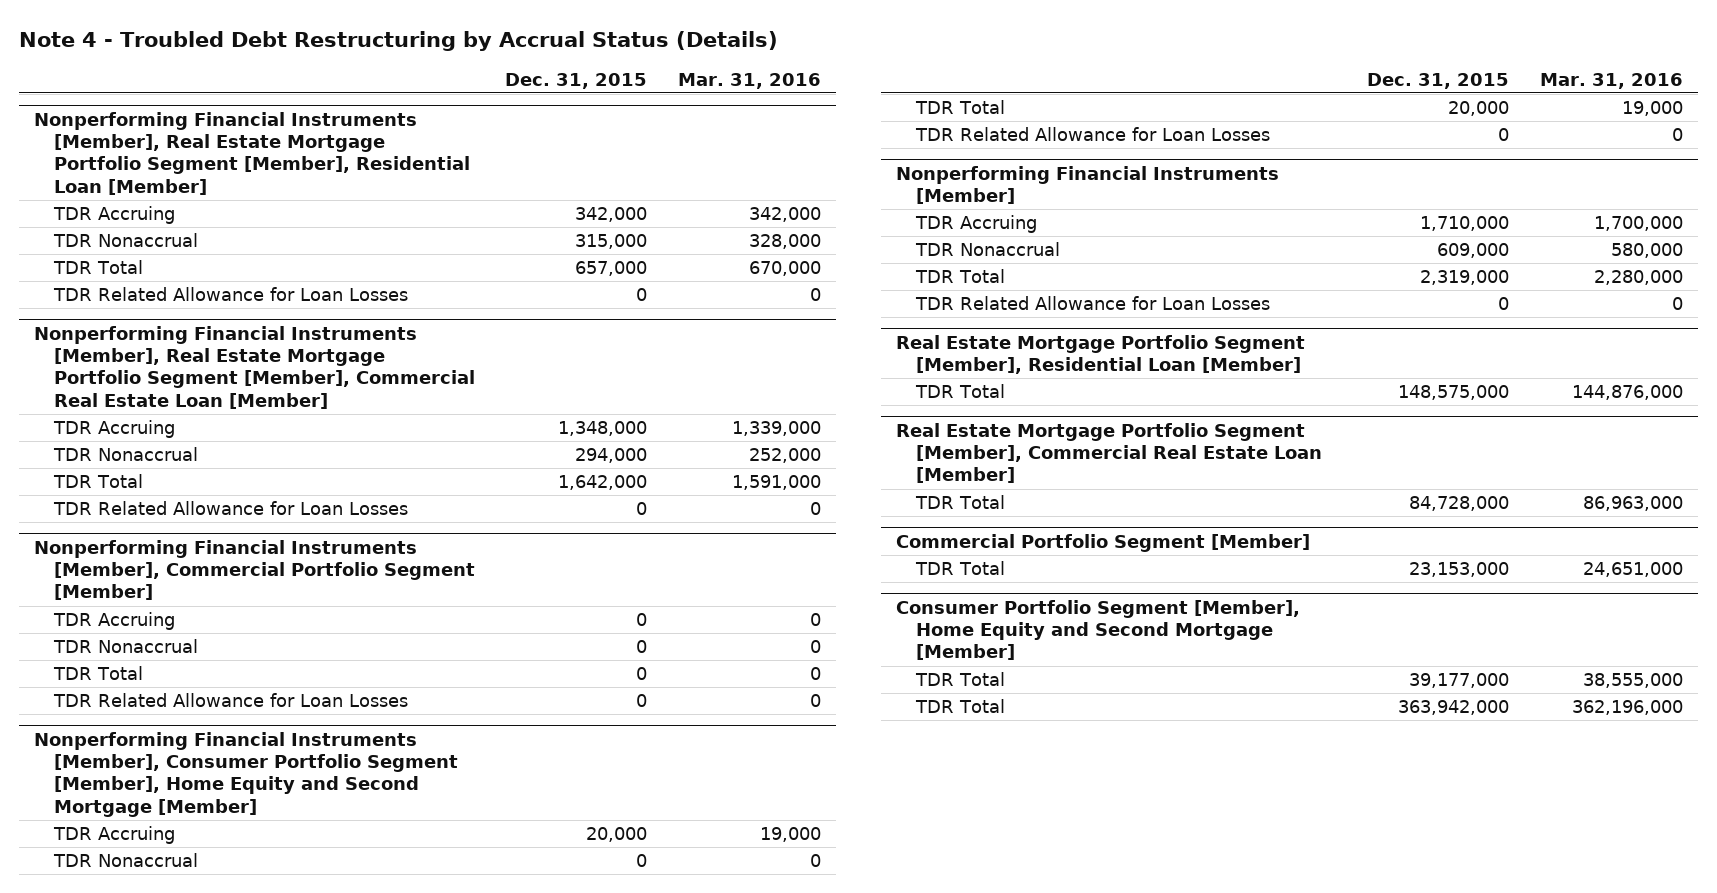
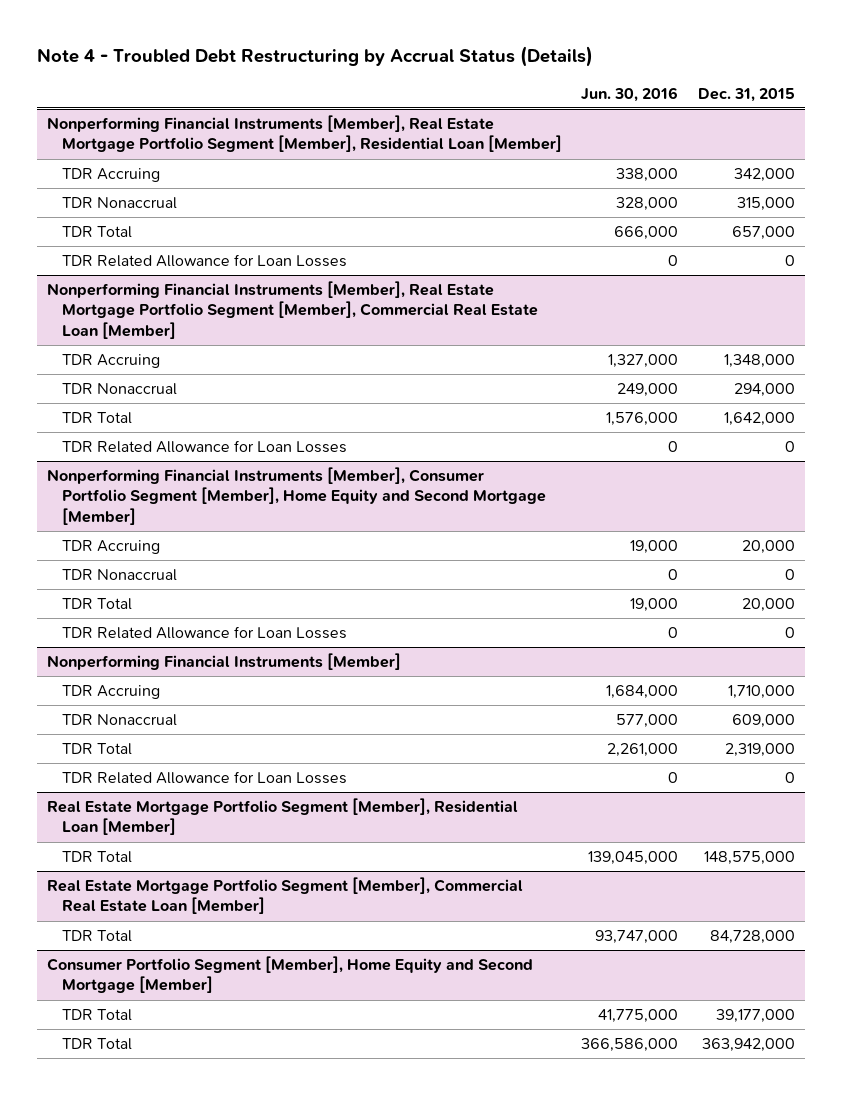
[677,72,821,89] Mar. 31, 2016 -> none
none -> [581,86,679,102] Jun. 30, 2016
[34,539,475,601] Nonperforming Financial Instruments [Member], Commercial Portfolio Segment [Member] -> none
[52,612,175,631] TDR Accruing -> none
[52,639,198,654] TDR Nonaccrual -> none
[52,666,143,681] TDR Total -> none
[52,693,408,708] TDR Related Allowance for Loan Losses -> none
[896,533,1311,552] Commercial Portfolio Segment [Member] -> none
[914,561,1005,576] TDR Total -> none

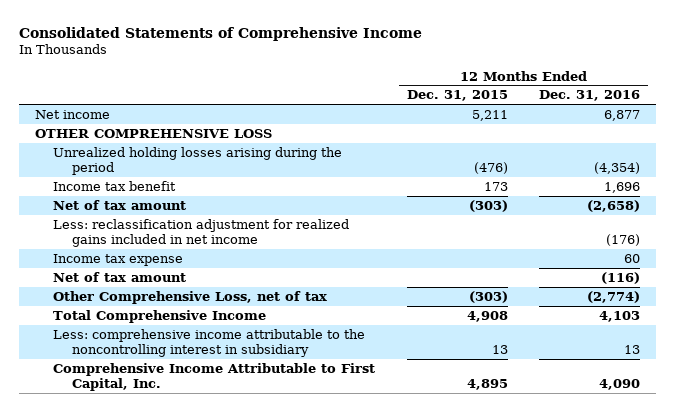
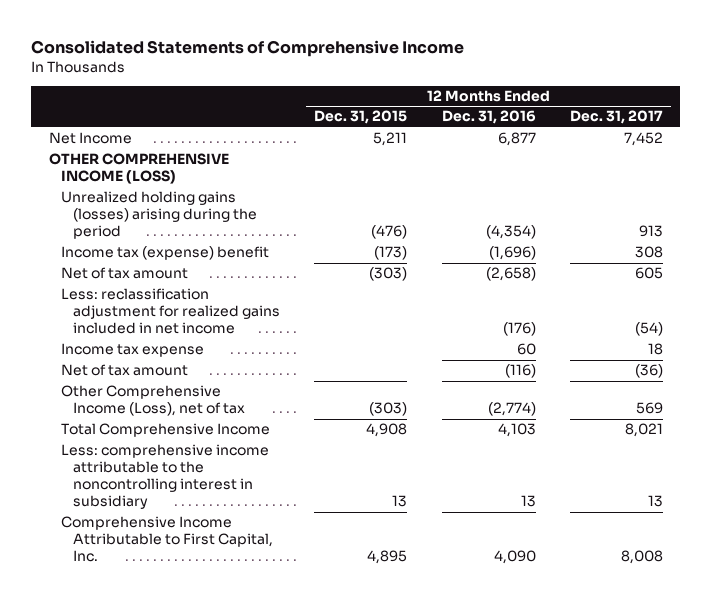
none -> [569,110,663,125] Dec. 31, 2017
[34,109,110,119] Net income -> [48,132,132,145] Net Income
[34,128,272,138] OTHER COMPREHENSIVE LOSS -> [48,153,229,185] OTHER COMPREHENSIVE INCOME (LOSS)
[53,146,343,176] Unrealized holding losses arising during the period -> [60,191,257,240] Unrealized holding gains (losses) arising during the period
[53,180,177,191] Income tax benefit -> [60,246,269,261] Income tax (expense) benefit
[483,181,508,191] 173 -> [374,246,408,261] (173)
[604,181,641,193] 1,696 -> [488,246,536,261] (1,696)
[53,290,328,304] Other Comprehensive Loss, net of tax -> [60,385,245,417] Other Comprehensive Income (Loss), net of tax

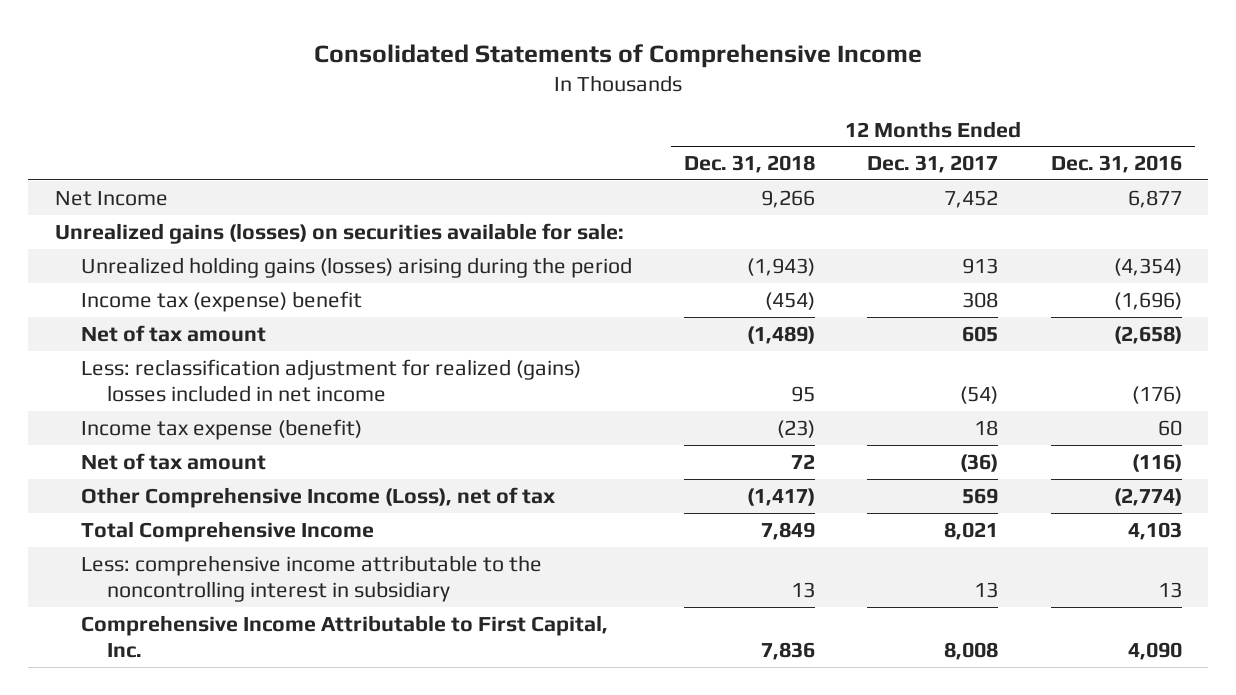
[314,110,408,125] Dec. 31, 2015 -> none
none -> [683,155,815,174] Dec. 31, 2018
[48,153,229,185] OTHER COMPREHENSIVE INCOME (LOSS) -> none
none -> [54,222,624,244] Unrealized gains (losses) on securities available for sale:
[60,288,280,335] Less: reclassification adjustment for realized gains included in net income -> [80,358,581,403] Less: reclassification adjustment for realized (gains) losses included in net income
[60,343,204,358] Income tax expense -> [80,418,362,440] Income tax expense (benefit)

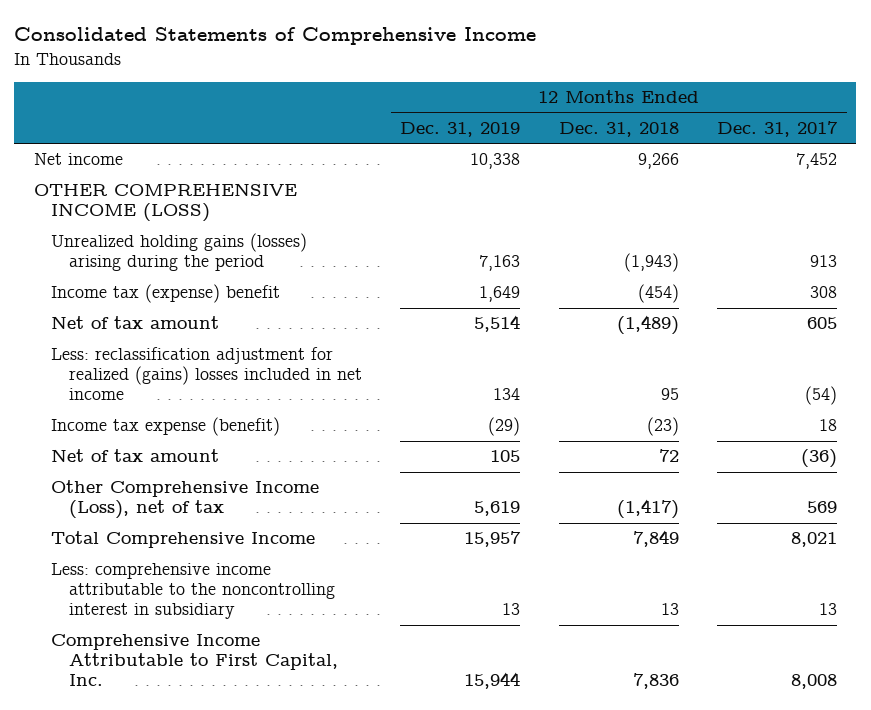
[1050,155,1182,174] Dec. 31, 2016 -> none
none -> [400,121,521,137] Dec. 31, 2019
[54,222,624,244] Unrealized gains (losses) on securities available for sale: -> none
[54,190,168,206] Net Income -> [33,153,123,166] Net income
none -> [33,183,297,223] OTHER COMPREHENSIVE INCOME (LOSS)

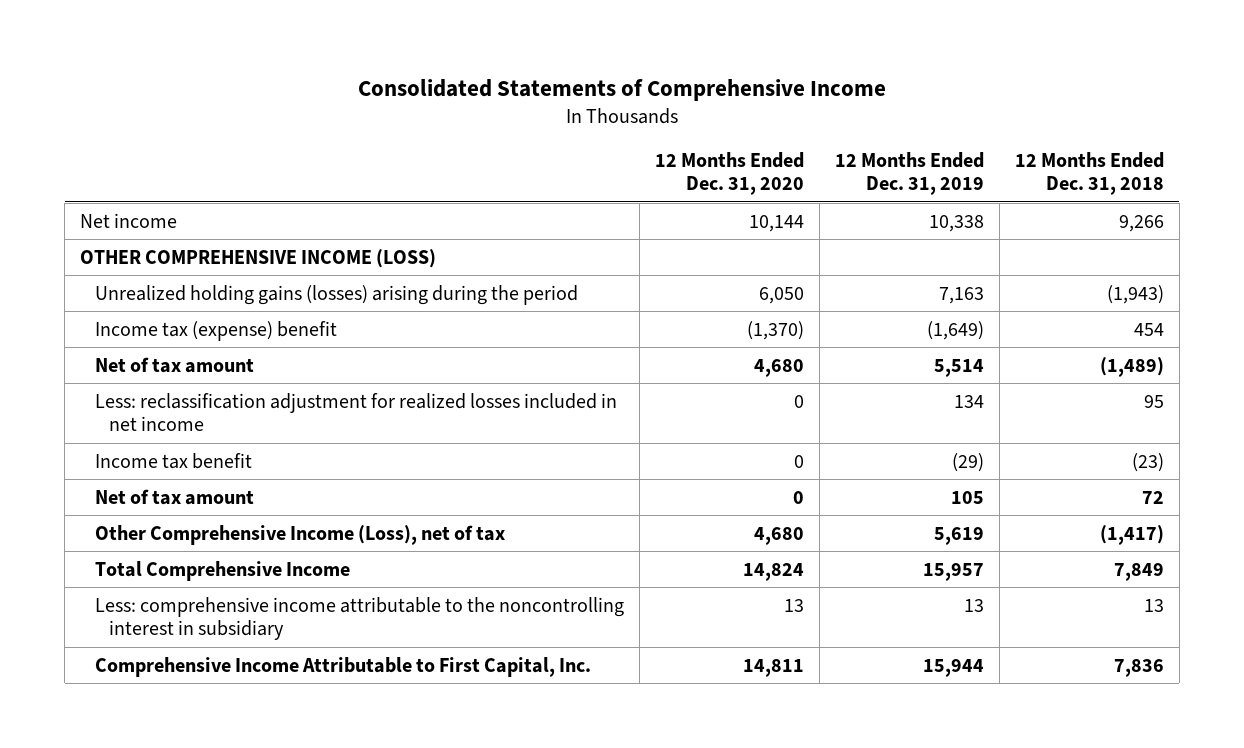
[716,120,838,137] Dec. 31, 2017 -> none
none -> [654,151,804,196] 12 Months Ended Dec. 31, 2020
[479,286,521,303] 1,649 -> [926,320,984,340] (1,649)
[637,284,679,304] (454) -> [1133,322,1164,336] 454
[51,347,363,401] Less: reclassification adjustment for realized (gains) losses included in net income -> [94,392,617,432] Less: reclassification adjustment for realized losses included in net income
[51,417,281,437] Income tax expense (benefit) -> [94,452,252,469] Income tax benefit

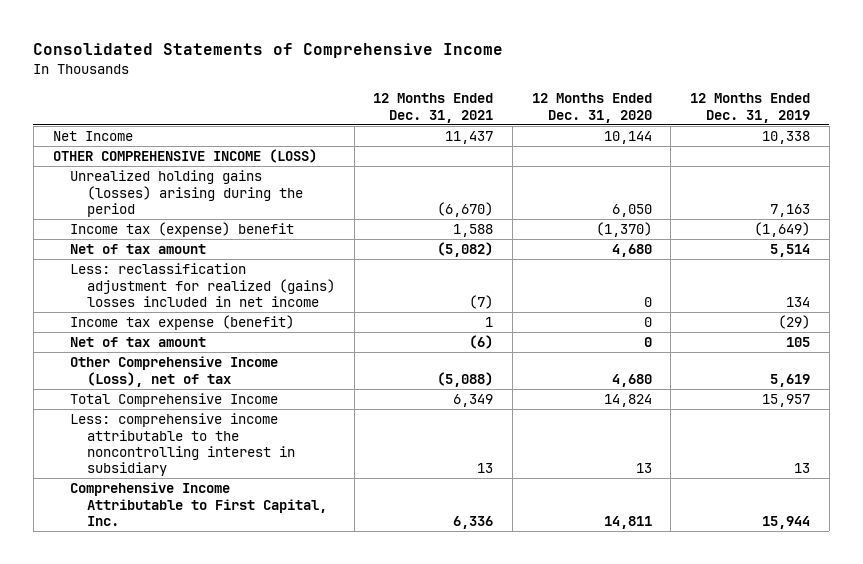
[1014,151,1164,196] 12 Months Ended Dec. 31, 2018 -> none
none -> [373,93,494,123] 12 Months Ended Dec. 31, 2021
[80,212,178,228] Net income -> [52,131,133,142] Net Income
[94,392,617,432] Less: reclassification adjustment for realized losses included in net income -> [69,263,336,307] Less: reclassification adjustment for realized (gains) losses included in net income
[94,452,252,469] Income tax benefit -> [69,315,294,331] Income tax expense (benefit)

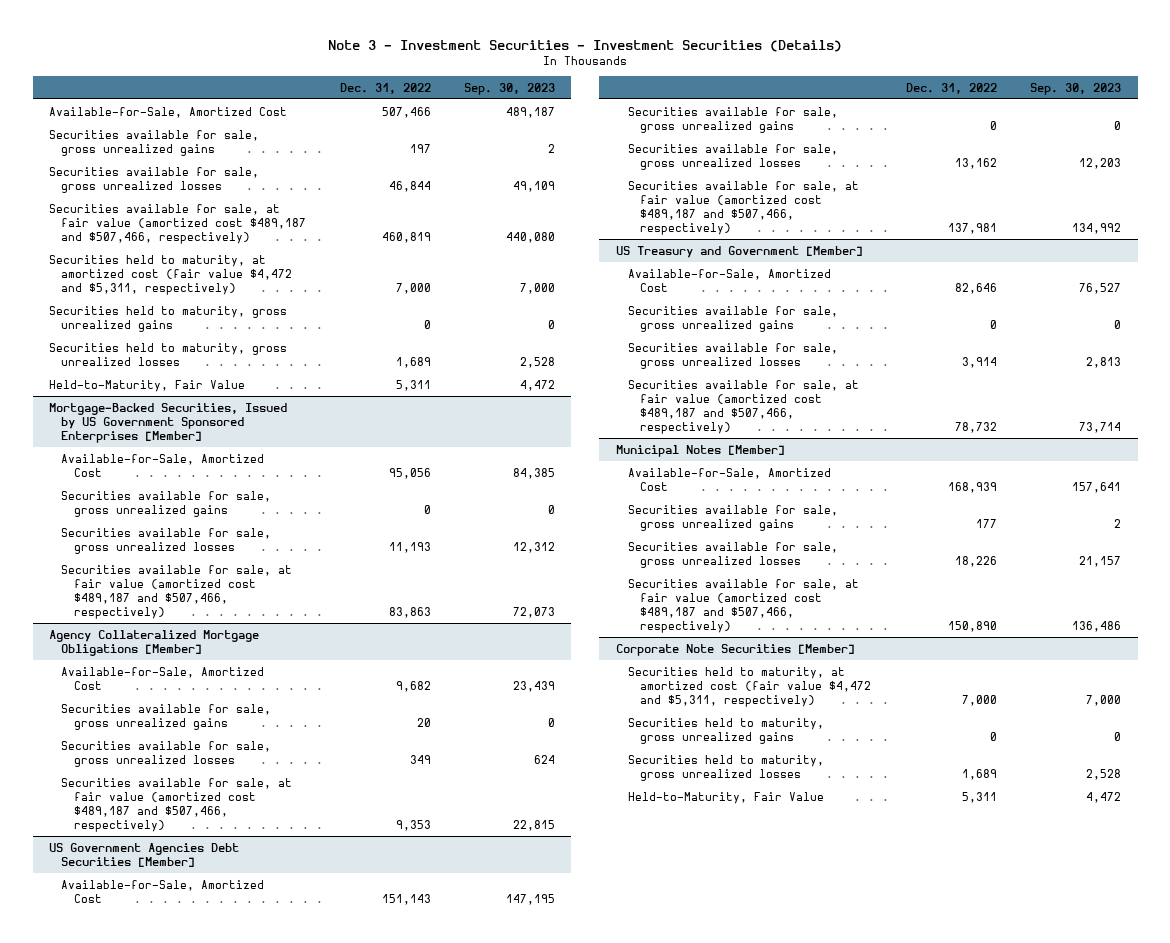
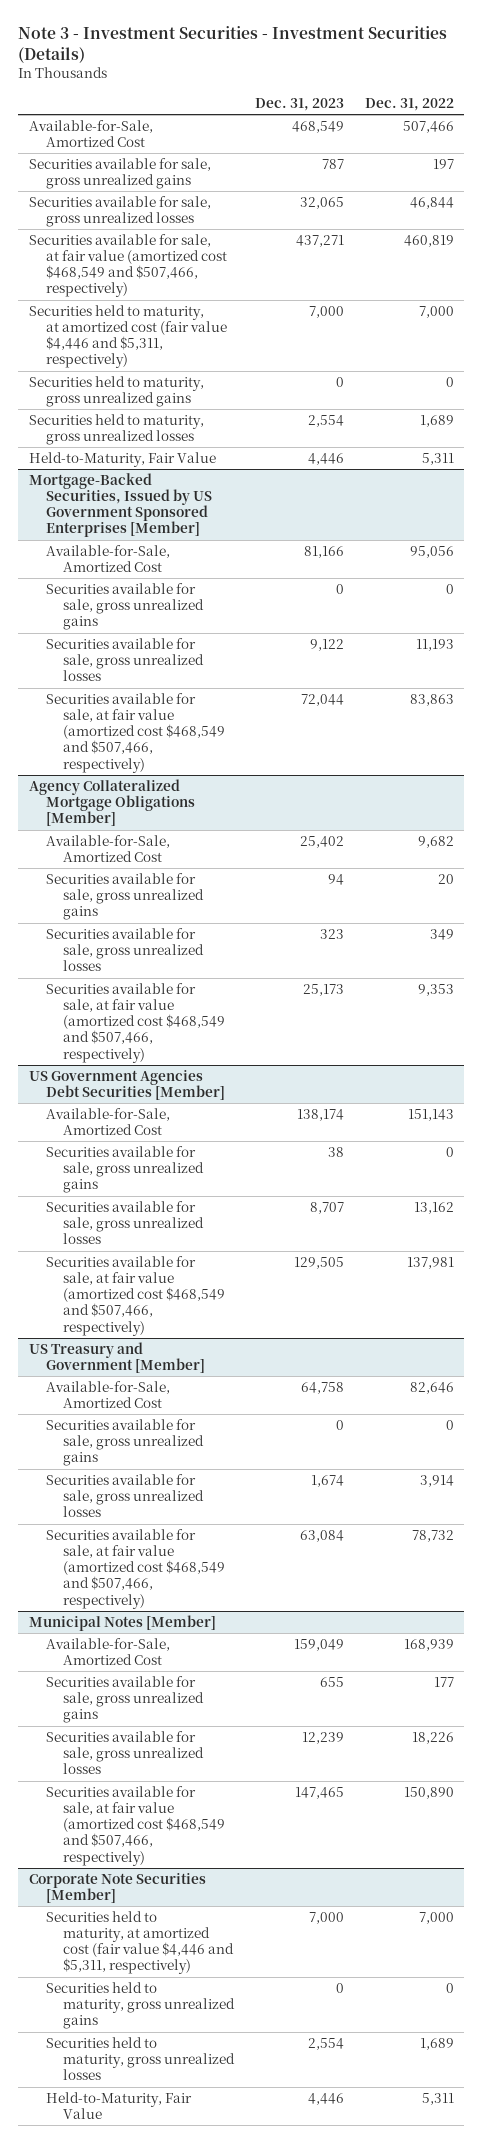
[463,82,555,95] Sep. 30, 2023 -> none
none -> [254,97,344,111] Dec. 31, 2023
[49,203,307,245] Securities available for sale, at fair value (amortized cost $489,187 and $507,466, respectively) -> [28,234,227,298] Securities available for sale, at fair value (amortized cost $468,549 and $507,466, respectively)
[49,254,293,296] Securities held to maturity, at amortized cost (fair value $4,472 and $5,311, respectively) -> [28,305,227,369] Securities held to maturity, at amortized cost (fair value $4,446 and $5,311, respectively)
[61,564,293,620] Securities available for sale, at fair value (amortized cost $489,187 and $507,466, respectively) -> [45,693,225,773] Securities available for sale, at fair value (amortized cost $468,549 and $507,466, respectively)
[61,777,293,833] Securities available for sale, at fair value (amortized cost $489,187 and $507,466, respectively) -> [45,983,225,1063] Securities available for sale, at fair value (amortized cost $468,549 and $507,466, respectively)
[627,180,859,236] Securities available for sale, at fair value (amortized cost $489,187 and $507,466, respectively) -> [45,1256,225,1336] Securities available for sale, at fair value (amortized cost $468,549 and $507,466, respectively)
[627,379,859,435] Securities available for sale, at fair value (amortized cost $489,187 and $507,466, respectively) -> [45,1529,225,1609] Securities available for sale, at fair value (amortized cost $468,549 and $507,466, respectively)
[627,578,859,634] Securities available for sale, at fair value (amortized cost $489,187 and $507,466, respectively) -> [45,1786,225,1866] Securities available for sale, at fair value (amortized cost $468,549 and $507,466, respectively)
[627,666,871,708] Securities held to maturity, at amortized cost (fair value $4,472 and $5,311, respectively) -> [45,1911,234,1975] Securities held to maturity, at amortized cost (fair value $4,446 and $5,311, respectively)

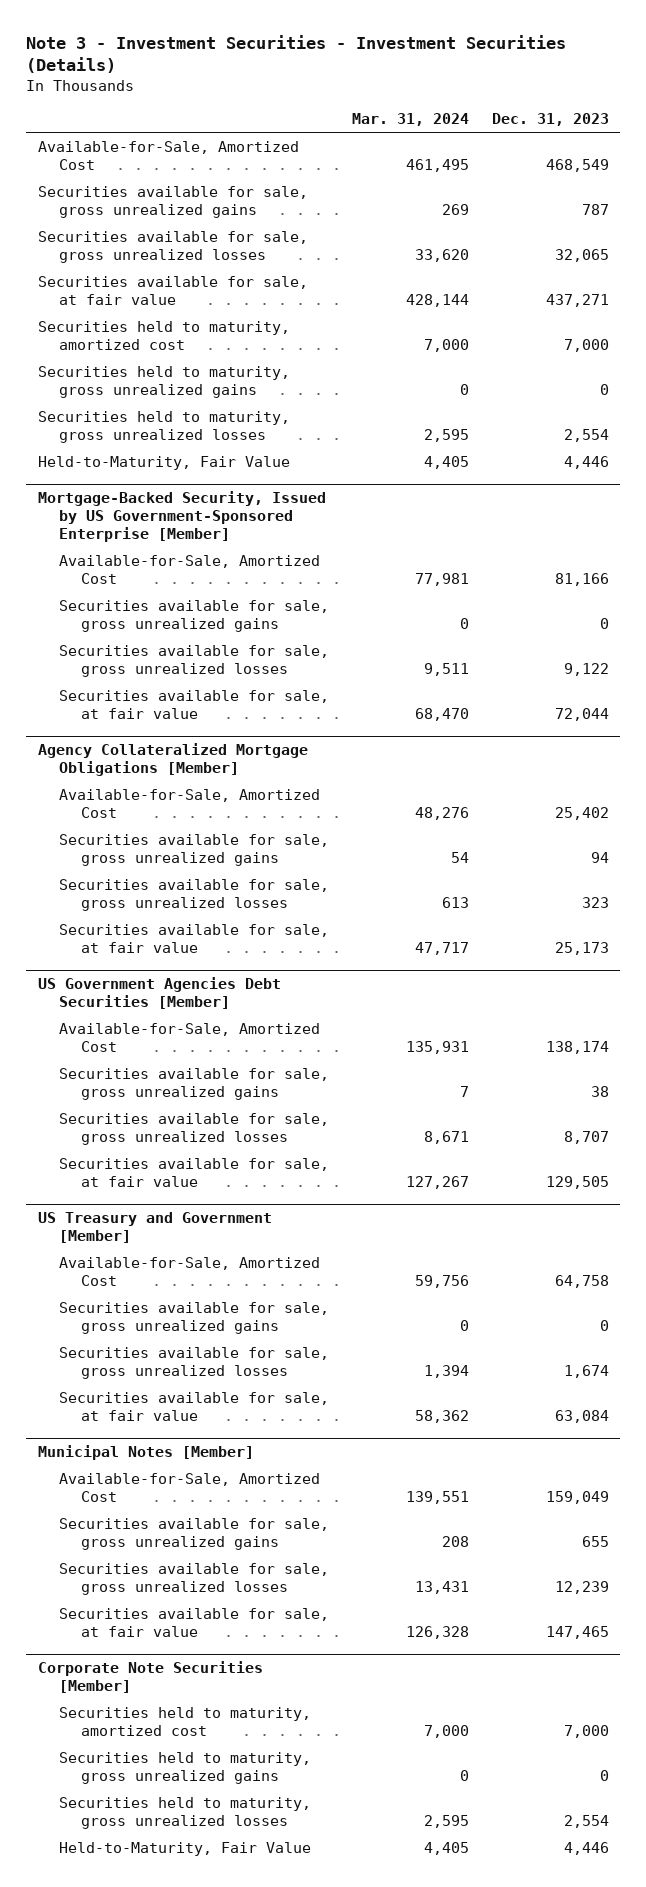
[364,97,454,111] Dec. 31, 2022 -> none
none -> [352,113,470,127] Mar. 31, 2024
[28,234,227,298] Securities available for sale, at fair value (amortized cost $468,549 and $507,466, respectively) -> [37,275,308,305] Securities available for sale, at fair value
[28,305,227,369] Securities held to maturity, at amortized cost (fair value $4,446 and $5,311, respectively) -> [37,320,290,350] Securities held to maturity, amortized cost
[28,473,212,538] Mortgage-Backed Securities, Issued by US Government Sponsored Enterprises [Member] -> [37,490,326,543] Mortgage-Backed Security, Issued by US Government-Sponsored Enterprise [Member]
[45,693,225,773] Securities available for sale, at fair value (amortized cost $468,549 and $507,466, respectively) -> [59,689,330,719] Securities available for sale, at fair value
[45,983,225,1063] Securities available for sale, at fair value (amortized cost $468,549 and $507,466, respectively) -> [59,923,330,953] Securities available for sale, at fair value
[45,1256,225,1336] Securities available for sale, at fair value (amortized cost $468,549 and $507,466, respectively) -> [59,1157,330,1187] Securities available for sale, at fair value
[45,1529,225,1609] Securities available for sale, at fair value (amortized cost $468,549 and $507,466, respectively) -> [59,1391,330,1421] Securities available for sale, at fair value
[45,1786,225,1866] Securities available for sale, at fair value (amortized cost $468,549 and $507,466, respectively) -> [59,1607,330,1637] Securities available for sale, at fair value
[45,1911,234,1975] Securities held to maturity, at amortized cost (fair value $4,446 and $5,311, respectively) -> [59,1706,312,1736] Securities held to maturity, amortized cost

